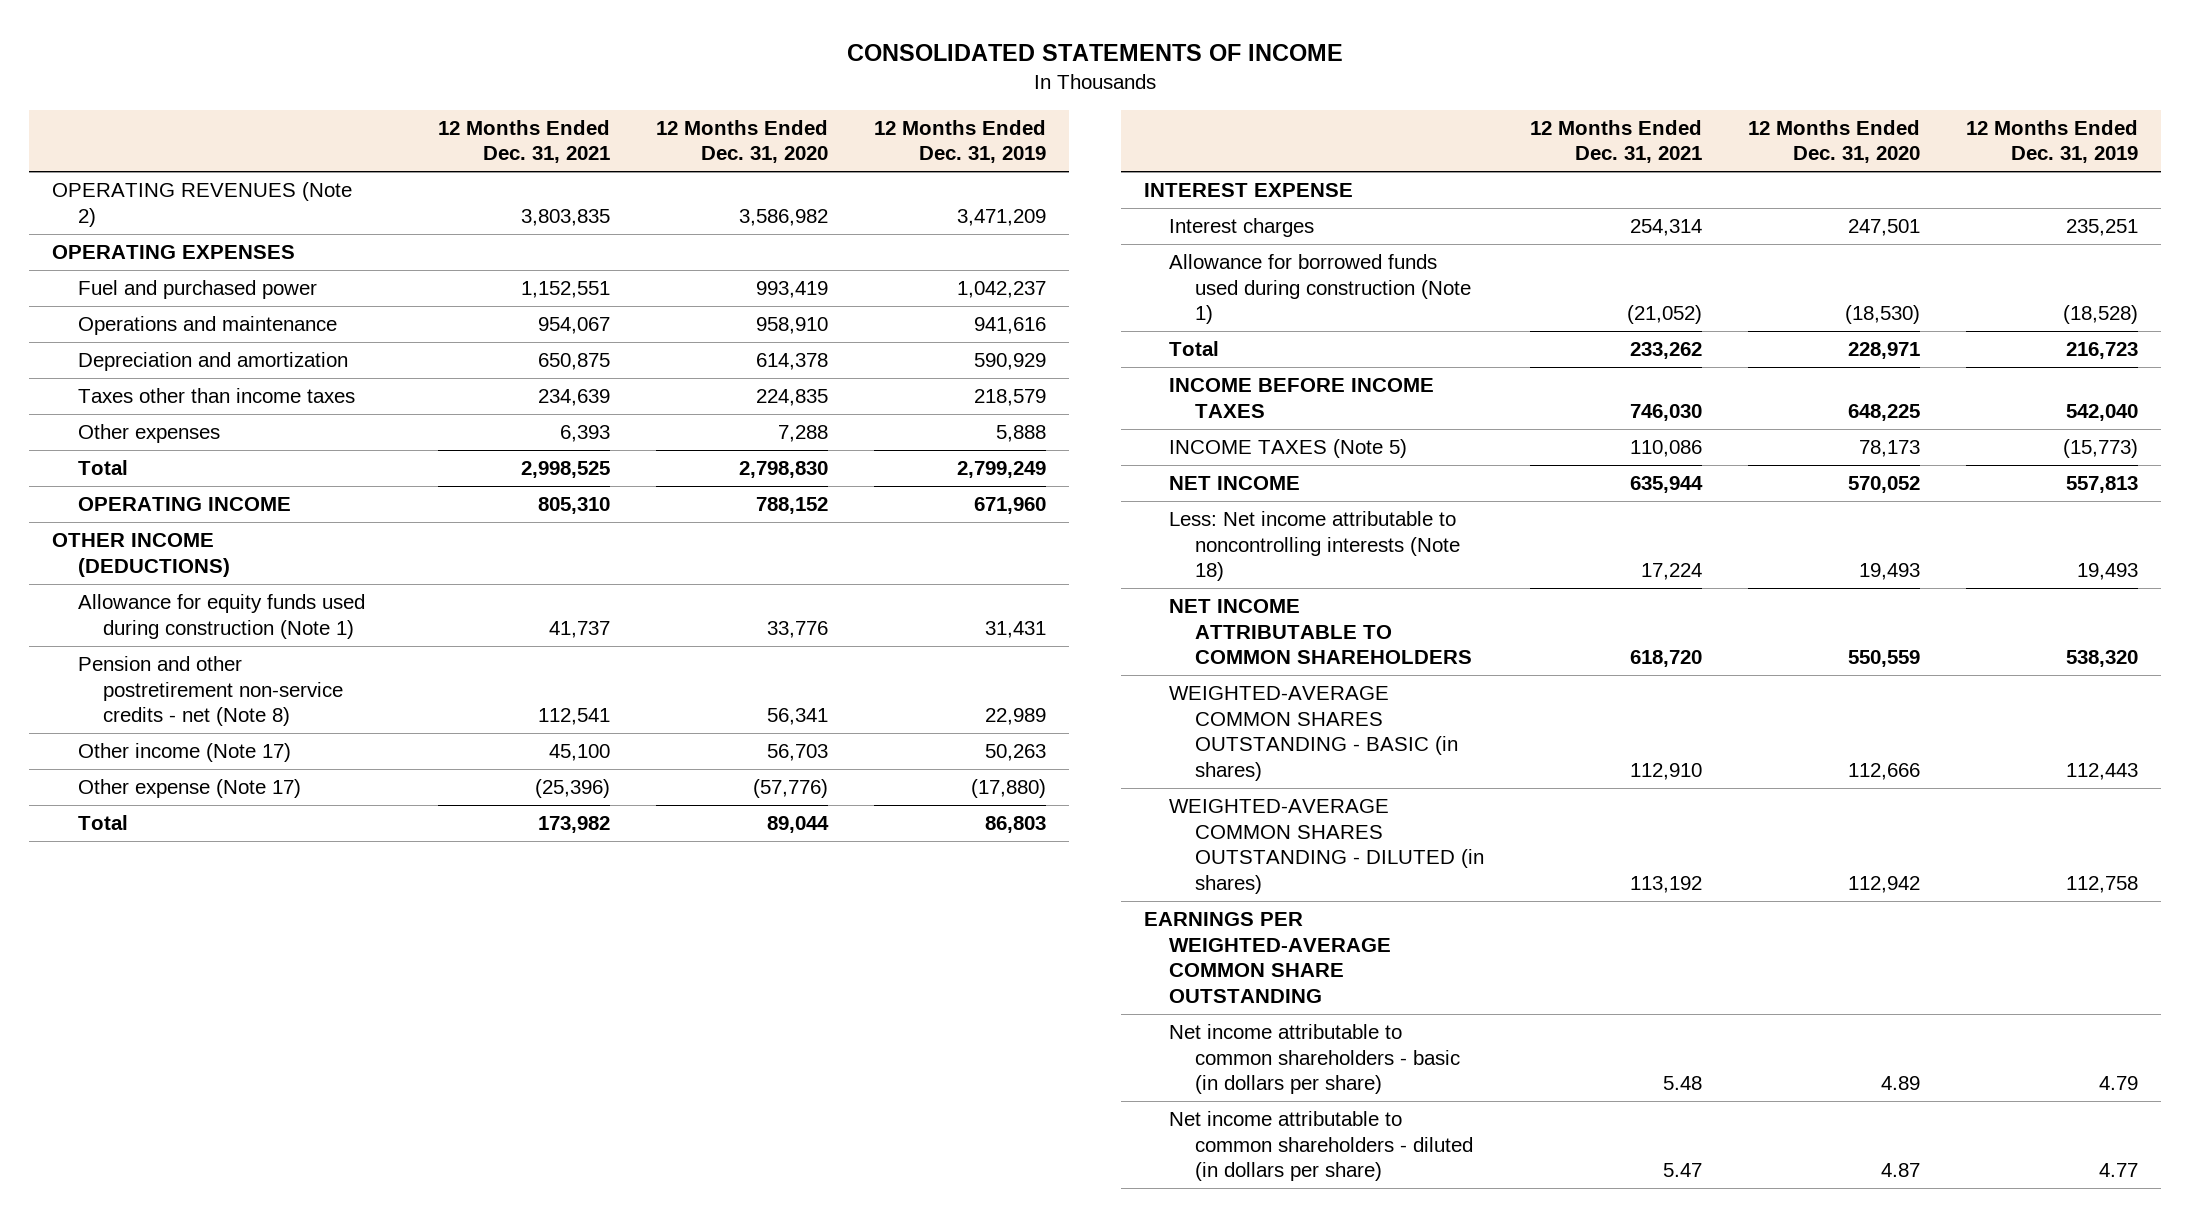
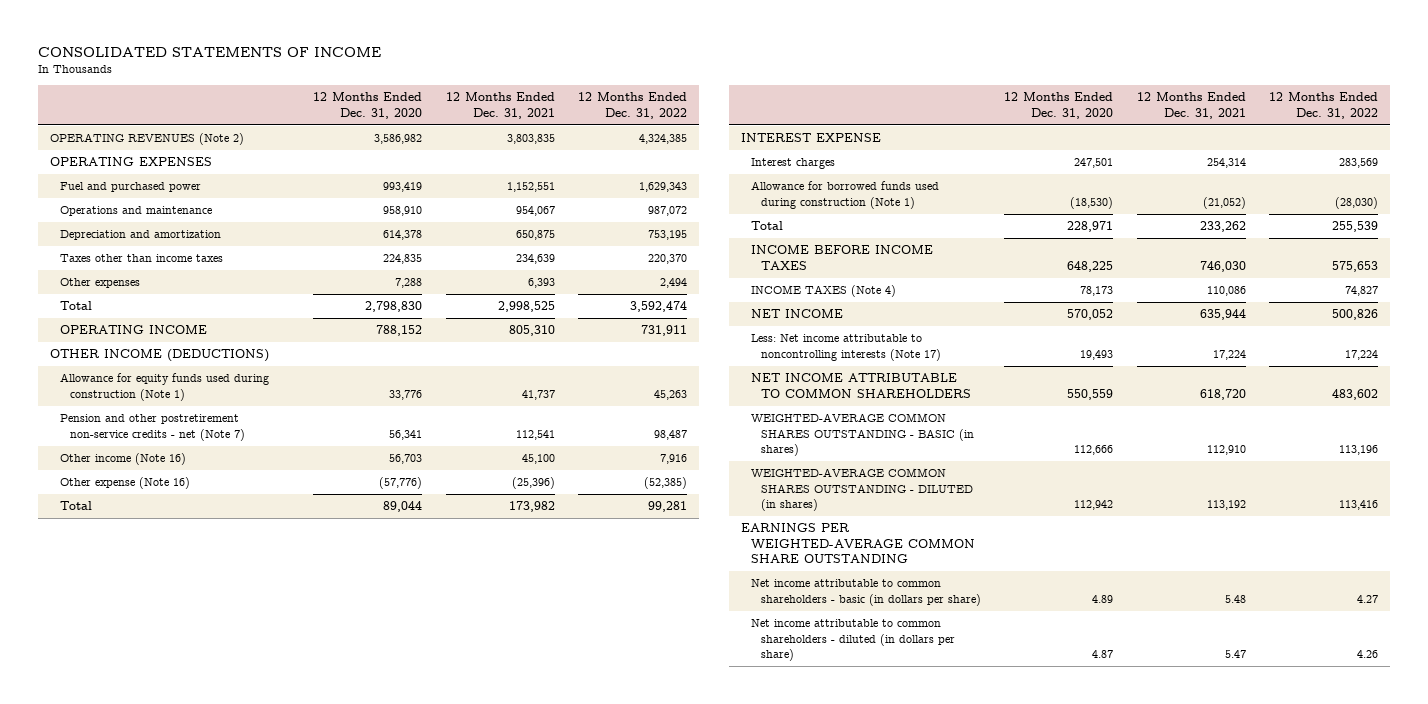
[874,119,1047,164] 12 Months Ended Dec. 31, 2019 -> none
none -> [578,92,688,119] 12 Months Ended Dec. 31, 2022
[77,656,344,727] Pension and other postretirement non-service credits - net (Note 8) -> [60,414,245,441] Pension and other postretirement non-service credits - net (Note 7)
[77,743,291,763] Other income (Note 17) -> [60,453,187,466] Other income (Note 16)
[77,779,301,799] Other expense (Note 17) -> [60,477,191,490] Other expense (Note 16)
[1169,439,1408,459] INCOME TAXES (Note 5) -> [750,285,896,298] INCOME TAXES (Note 4)
[1169,511,1460,582] Less: Net income attributable to noncontrolling interests (Note 18) -> [750,334,941,361] Less: Net income attributable to noncontrolling interests (Note 17)

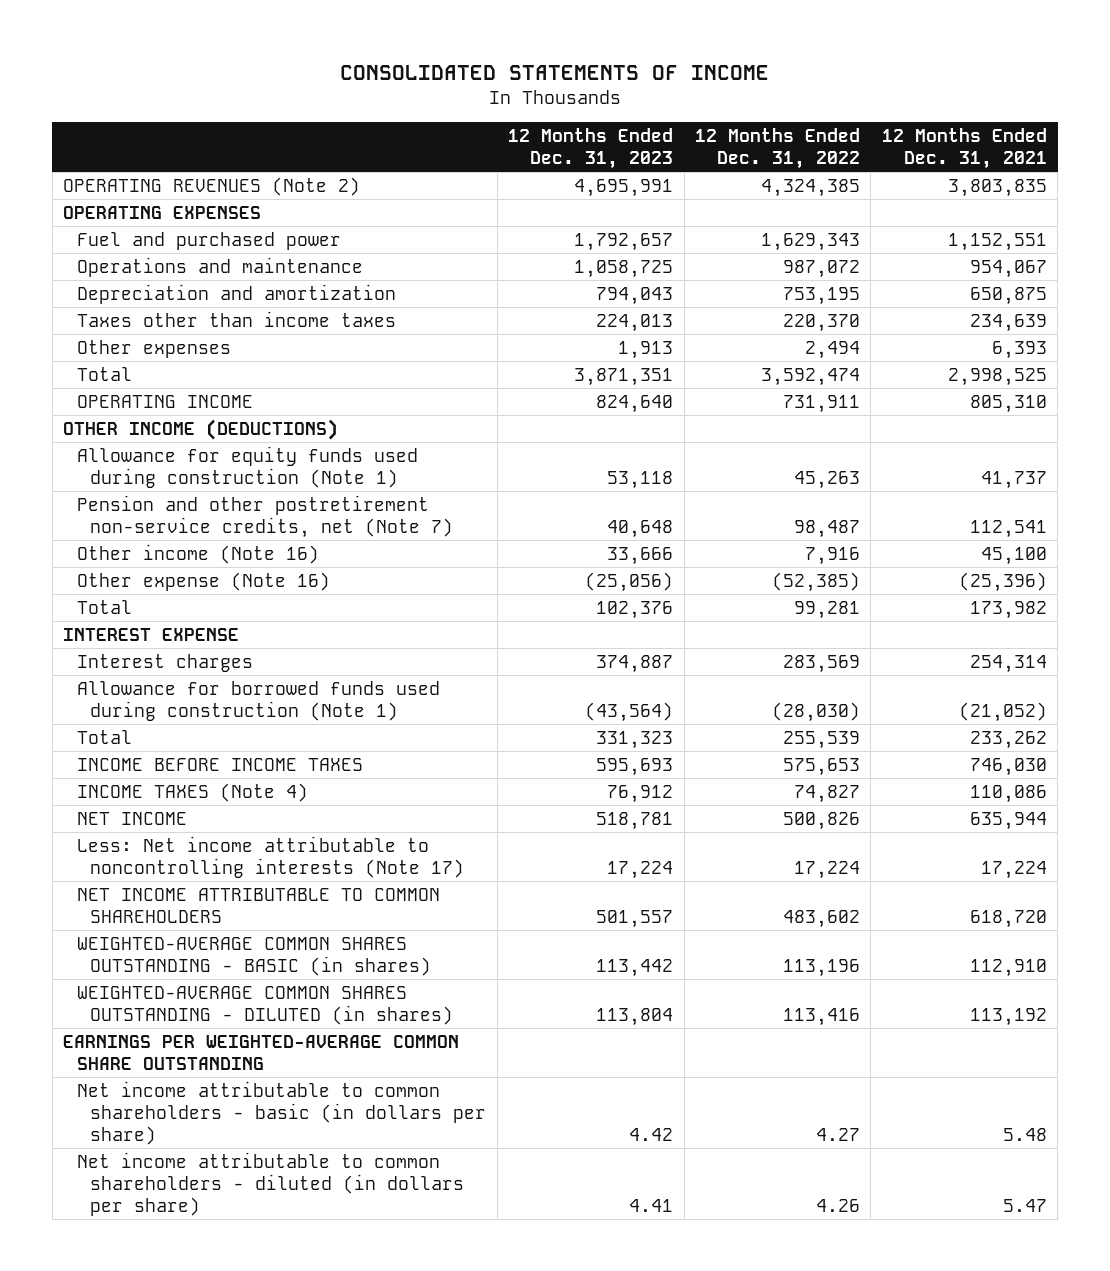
[313,92,423,119] 12 Months Ended Dec. 31, 2020 -> none
none -> [508,127,674,170] 12 Months Ended Dec. 31, 2023
[60,414,245,441] Pension and other postretirement non-service credits - net (Note 7) -> [76,494,454,538] Pension and other postretirement non-service credits, net (Note 7)

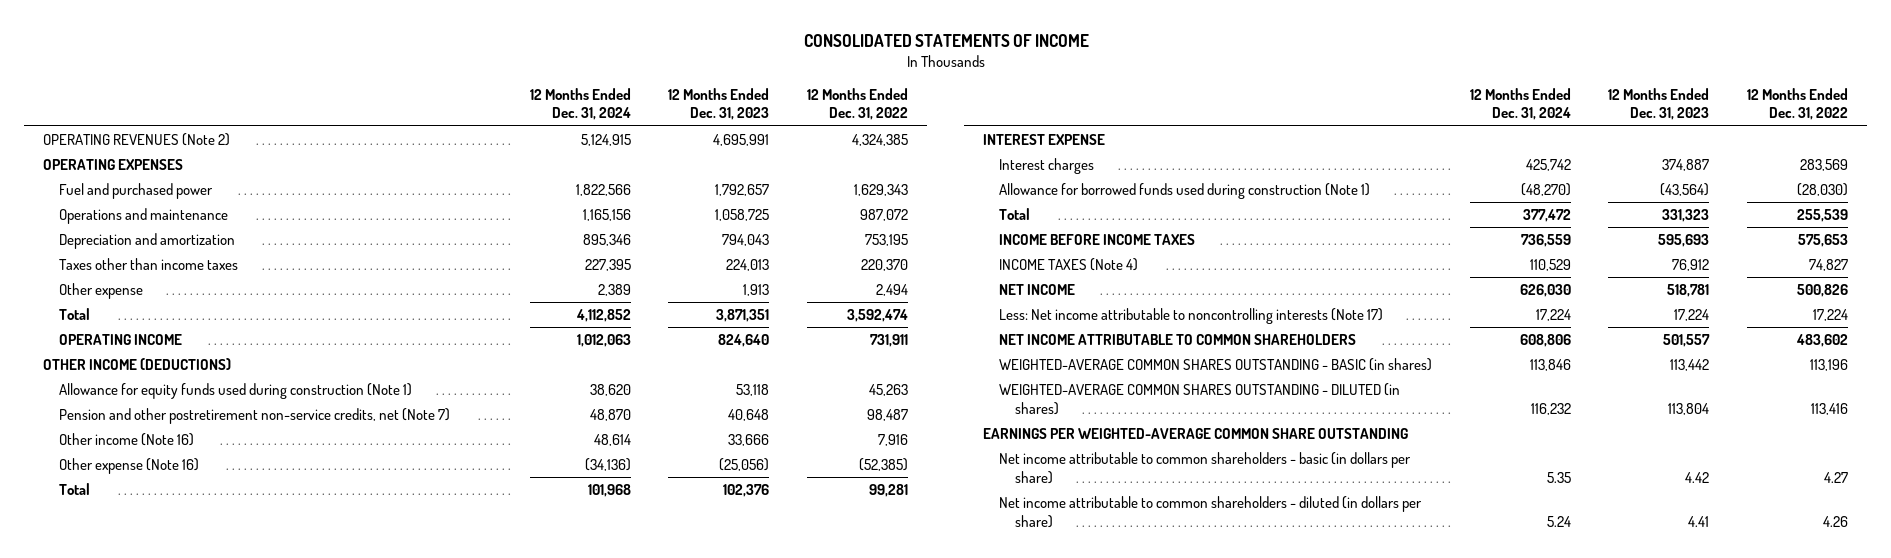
[881,127,1047,170] 12 Months Ended Dec. 31, 2021 -> none
none -> [529,87,631,121] 12 Months Ended Dec. 31, 2024
[76,339,231,358] Other expenses -> [58,283,143,300] Other expense

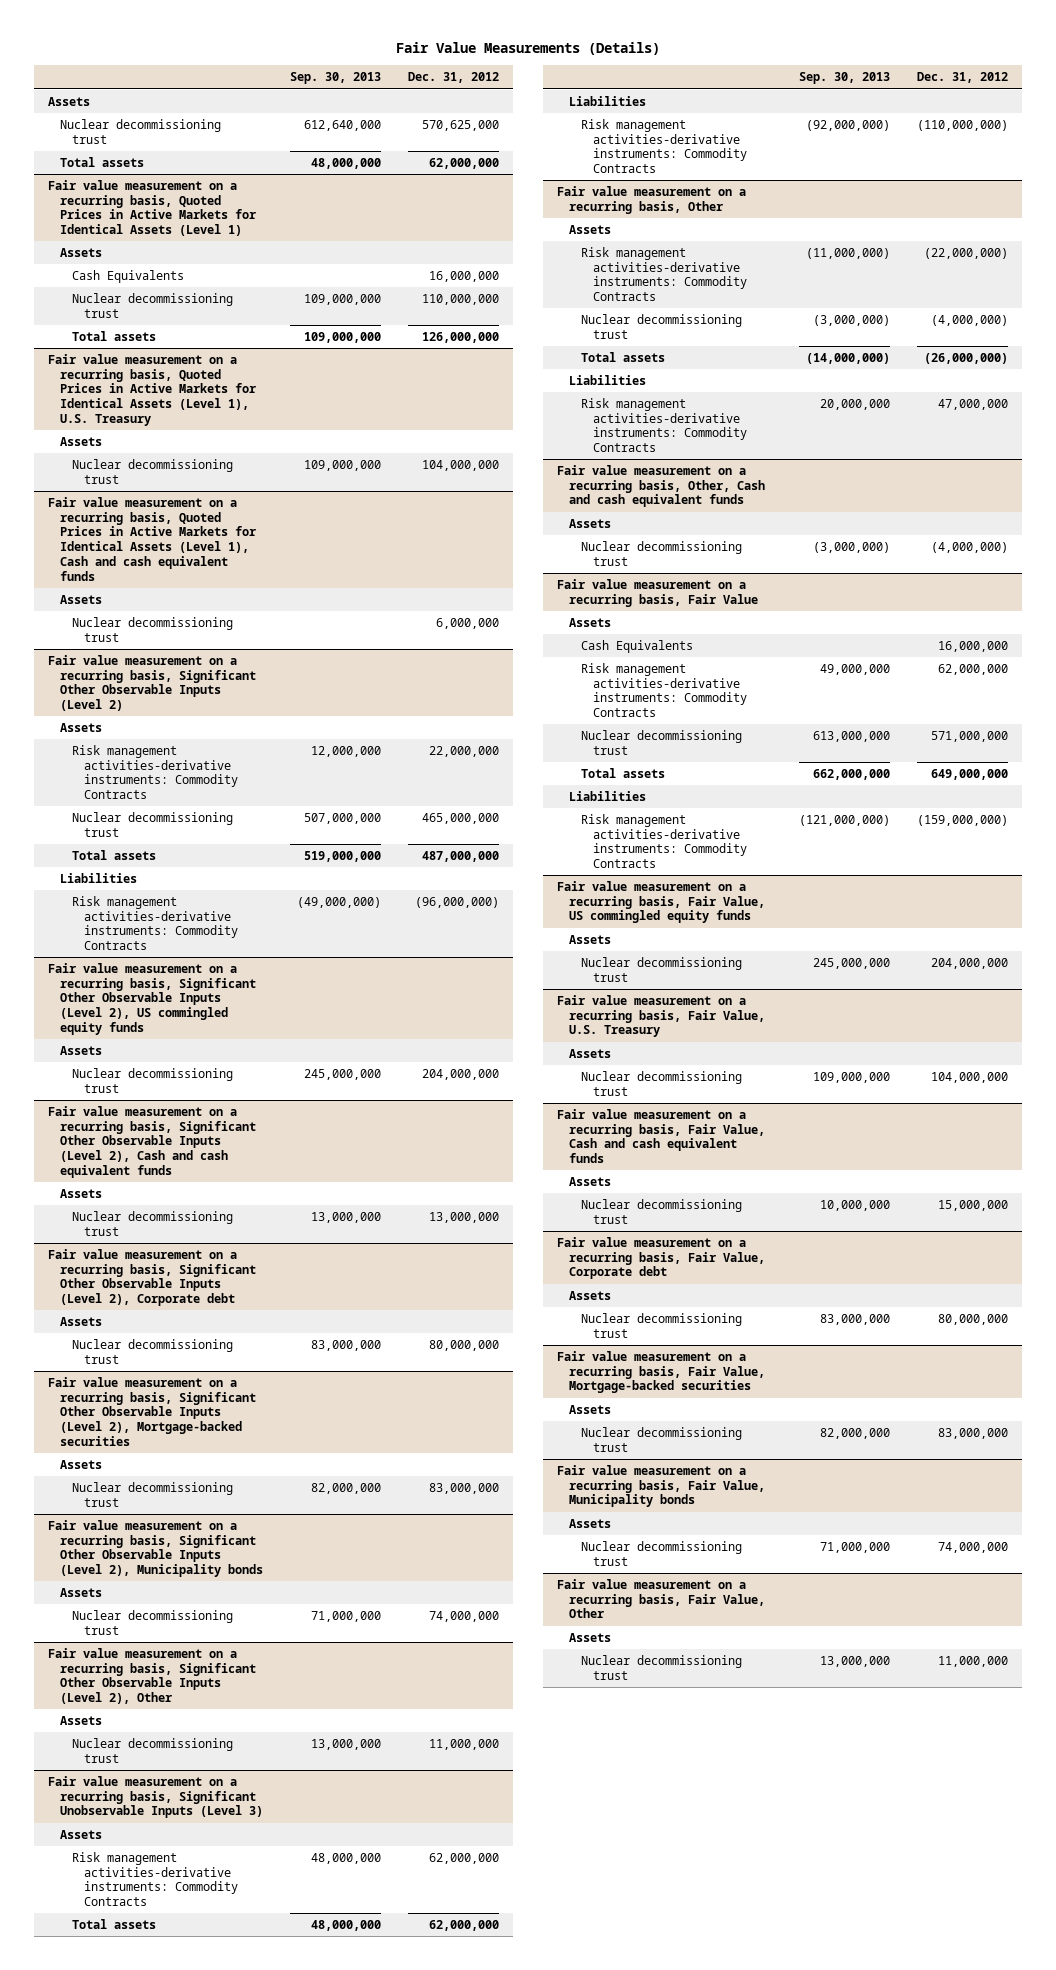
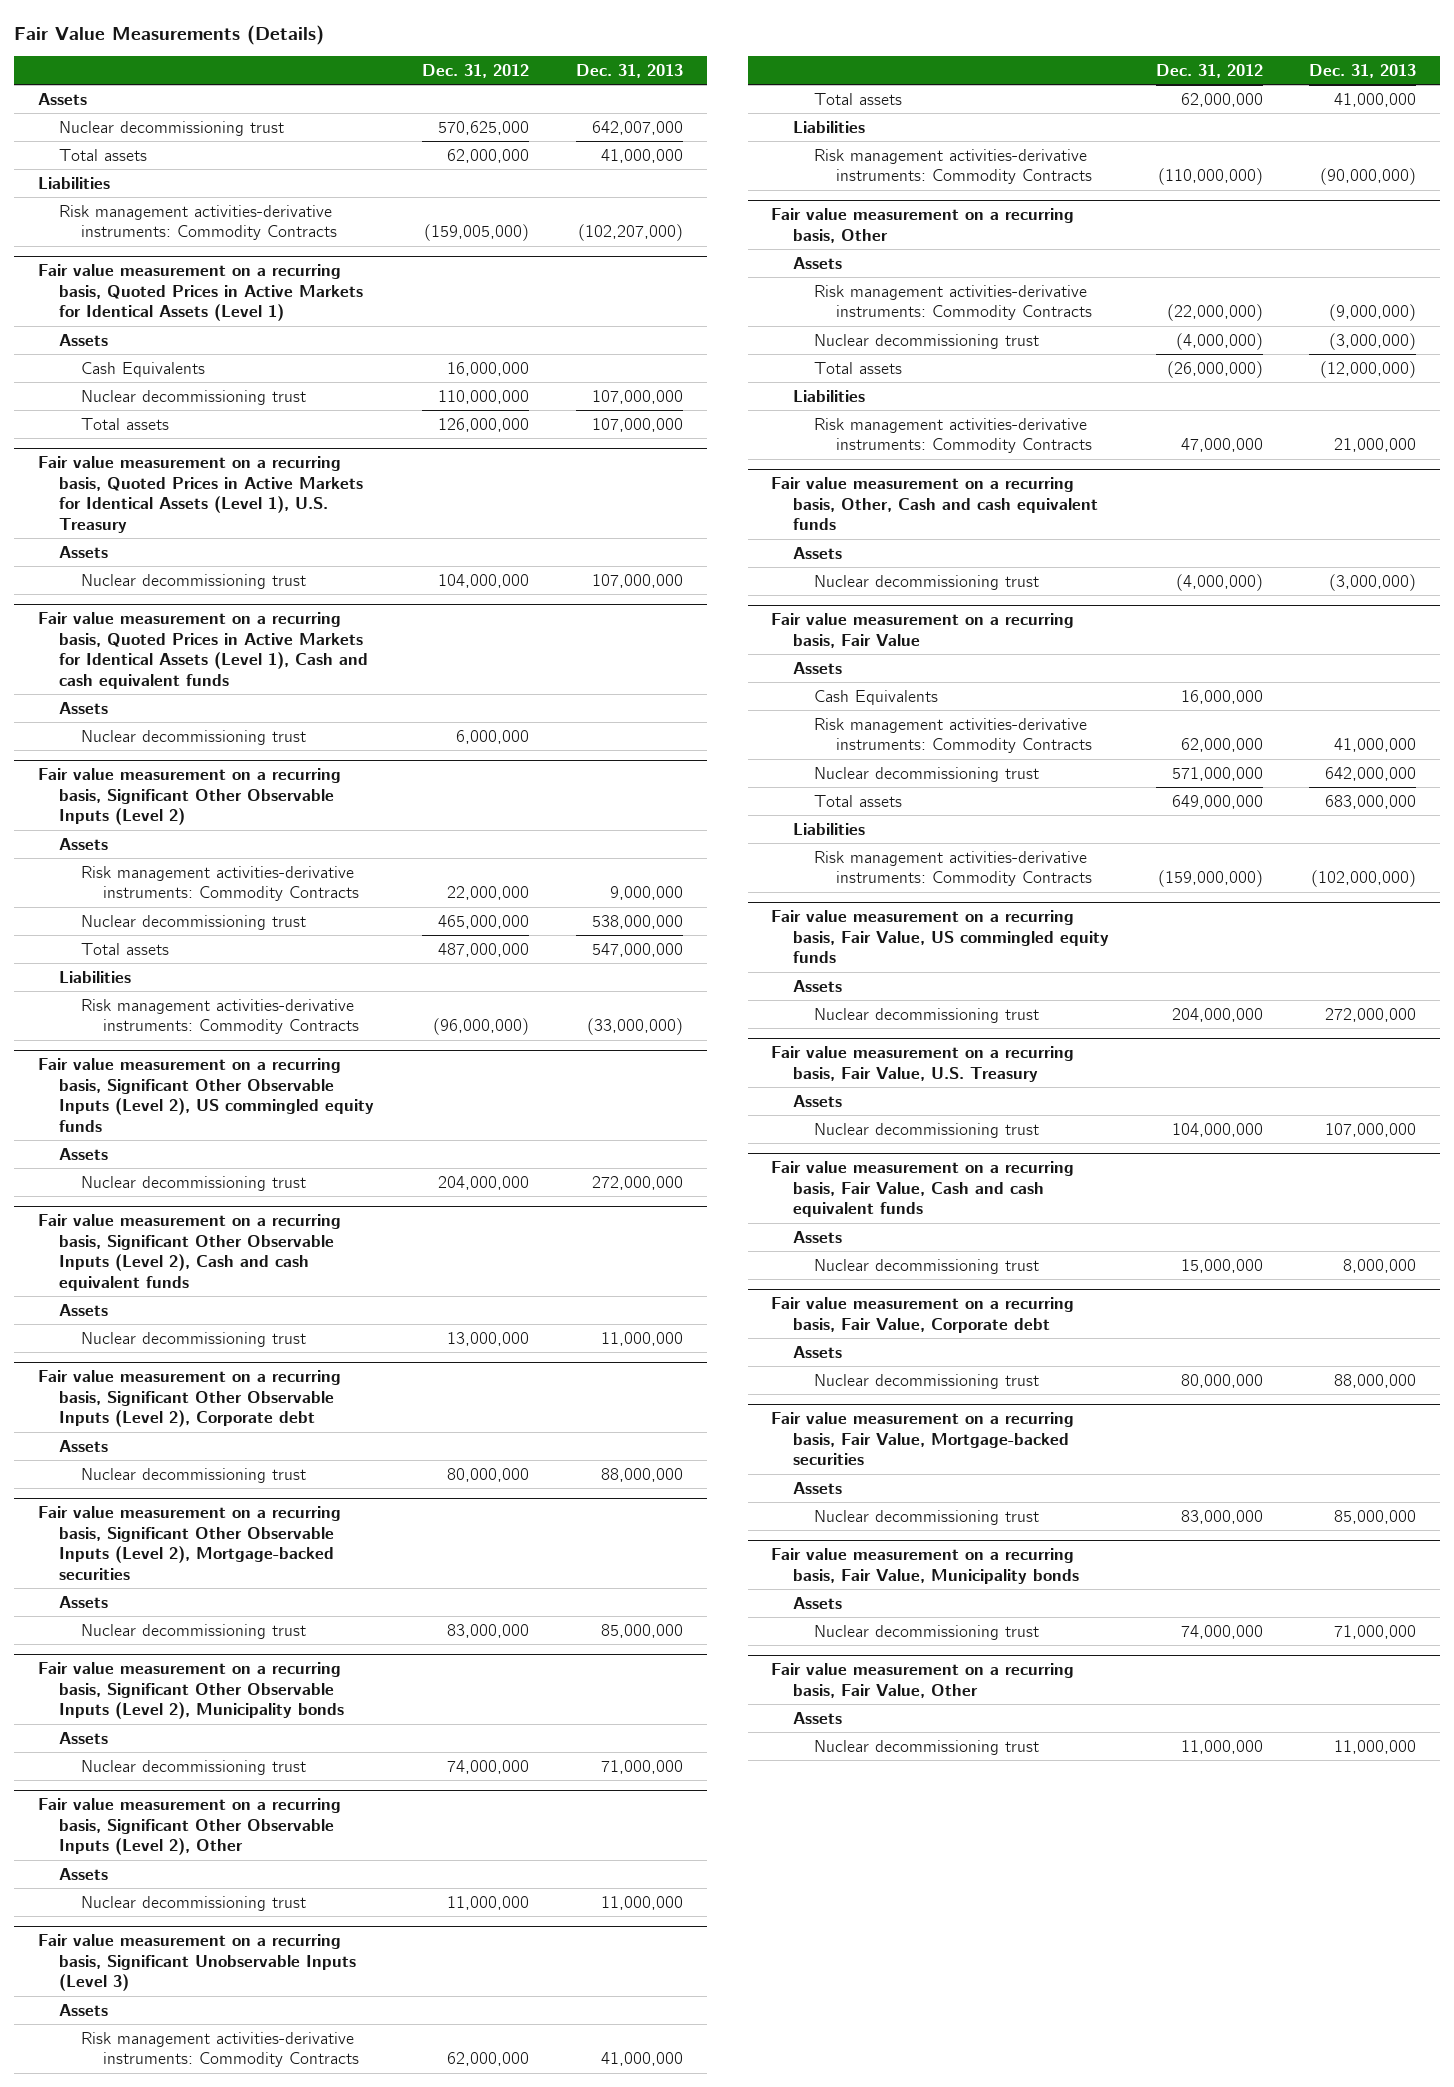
[289,72,381,85] Sep. 30, 2013 -> none
none -> [576,63,684,78] Dec. 31, 2013
none -> [37,176,110,189] Liabilities
none -> [59,204,337,241] Risk management activities-derivative instruments: Commodity Contracts

